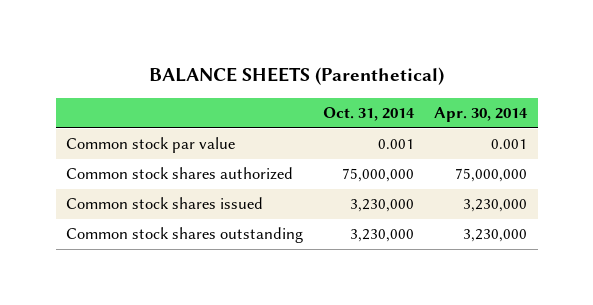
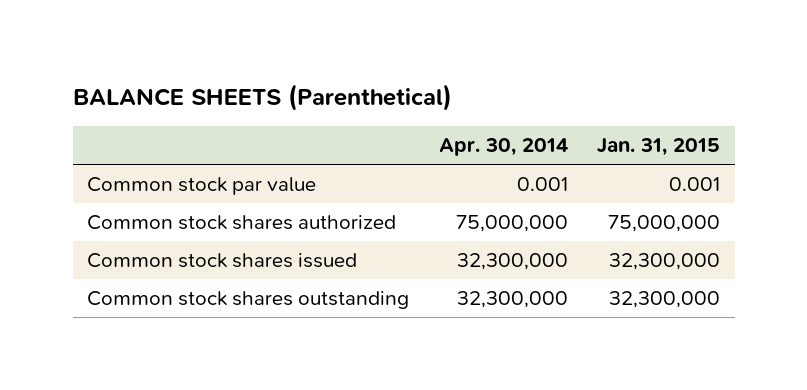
[323,107,416,122] Oct. 31, 2014 -> none
none -> [596,138,720,157] Jan. 31, 2015
[463,199,528,213] 3,230,000 -> [456,253,568,271] 32,300,000
[463,229,528,243] 3,230,000 -> [456,291,568,309] 32,300,000

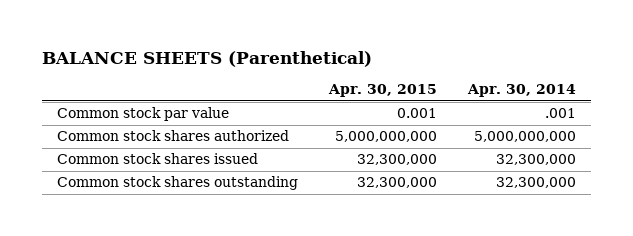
[596,138,720,157] Jan. 31, 2015 -> none
none -> [328,84,438,98] Apr. 30, 2015
[516,177,568,192] 0.001 -> [544,108,576,119] .001
[455,215,568,233] 75,000,000 -> [473,131,576,143] 5,000,000,000

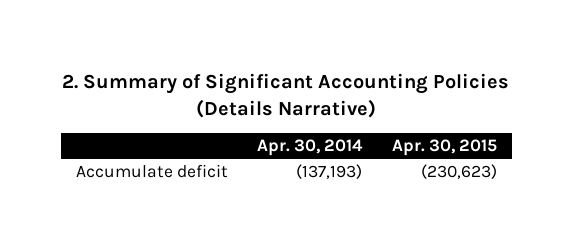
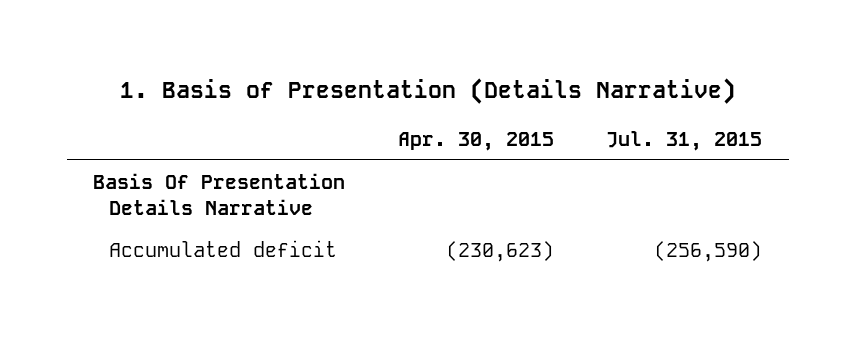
[62,72,510,119] 2. Summary of Significant Accounting Policies (Details Narrative) -> [119,77,736,104] 1. Basis of Presentation (Details Narrative)
[257,138,364,156] Apr. 30, 2014 -> none
none -> [606,130,763,151] Jul. 31, 2015
none -> [93,172,346,215] Basis Of Presentation Details Narrative
[75,164,228,179] Accumulate deficit -> [108,239,337,257] Accumulated deficit

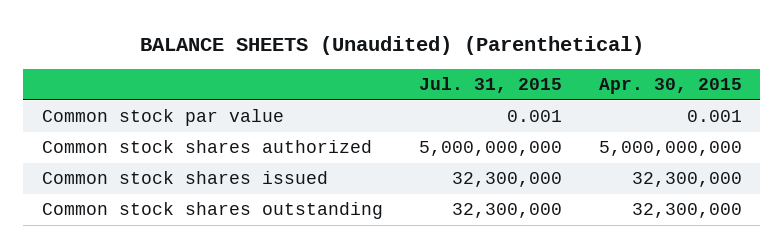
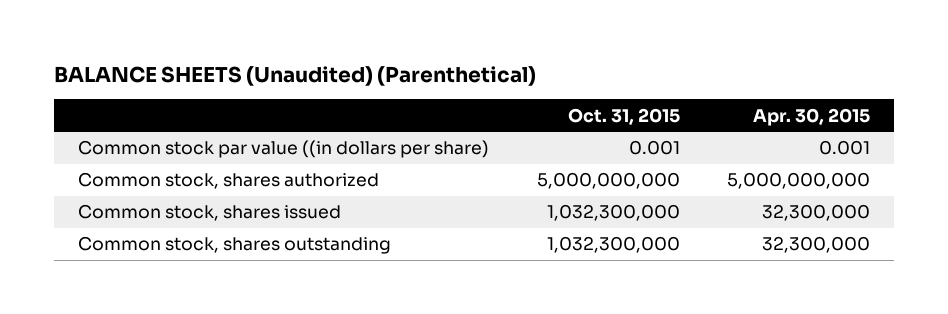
[419,77,563,94] Jul. 31, 2015 -> none
none -> [567,107,680,125] Oct. 31, 2015
[41,109,284,127] Common stock par value -> [78,140,490,159] Common stock par value ((in dollars per share)
[41,140,372,154] Common stock shares authorized -> [78,172,380,190] Common stock, shares authorized
[41,171,328,185] Common stock shares issued -> [78,204,342,222] Common stock, shares issued
[41,202,383,220] Common stock shares outstanding -> [78,236,392,255] Common stock, shares outstanding

